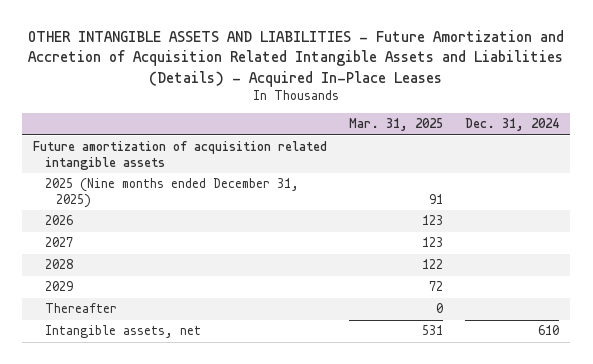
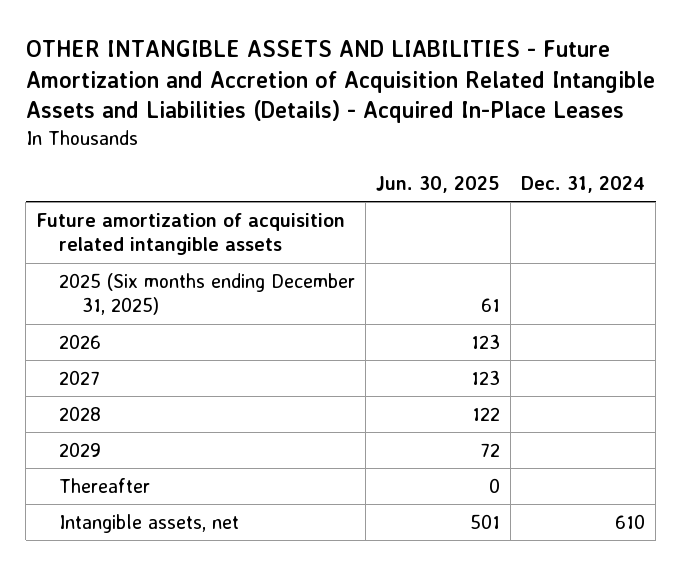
[349,118,444,132] Mar. 31, 2025 -> none
none -> [376,175,501,193] Jun. 30, 2025
[44,178,299,208] 2025 (Nine months ended December 31, 2025) -> [59,272,356,316] 2025 (Six months ending December 31, 2025)

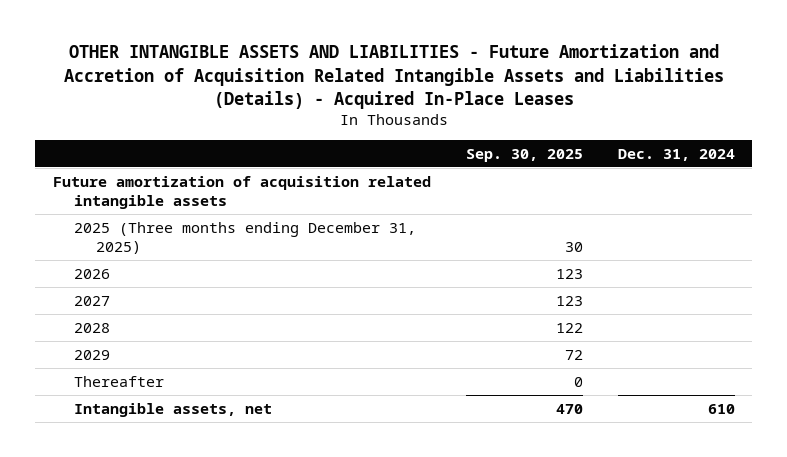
[376,175,501,193] Jun. 30, 2025 -> none
none -> [465,148,583,162] Sep. 30, 2025
[59,272,356,316] 2025 (Six months ending December 31, 2025) -> [74,221,417,254] 2025 (Three months ending December 31, 2025)

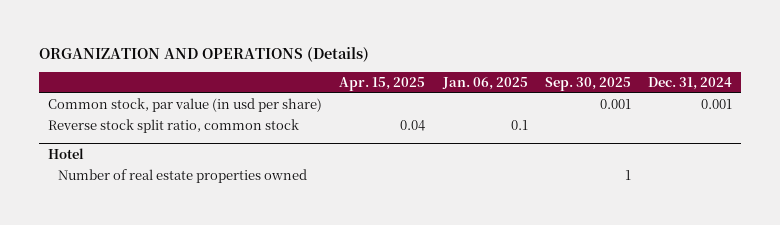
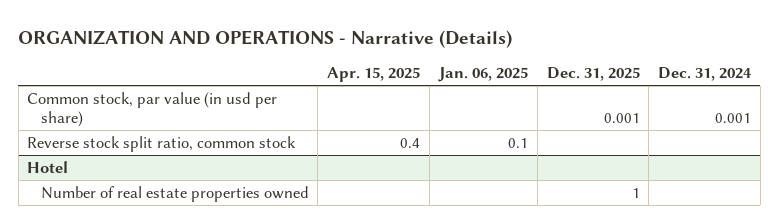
[39,47,370,63] ORGANIZATION AND OPERATIONS (Details) -> [18,29,513,48] ORGANIZATION AND OPERATIONS - Narrative (Details)
[544,77,631,92] Sep. 30, 2025 -> none
none -> [546,66,640,81] Dec. 31, 2025
[400,120,426,132] 0.04 -> [400,138,421,149] 0.4

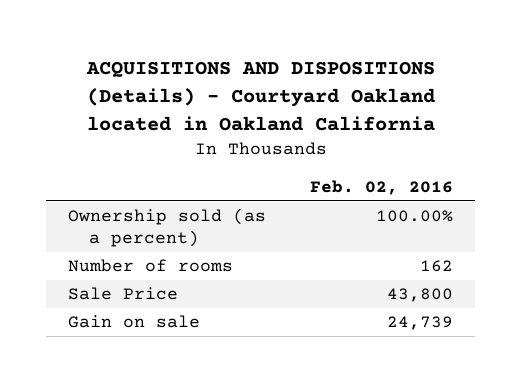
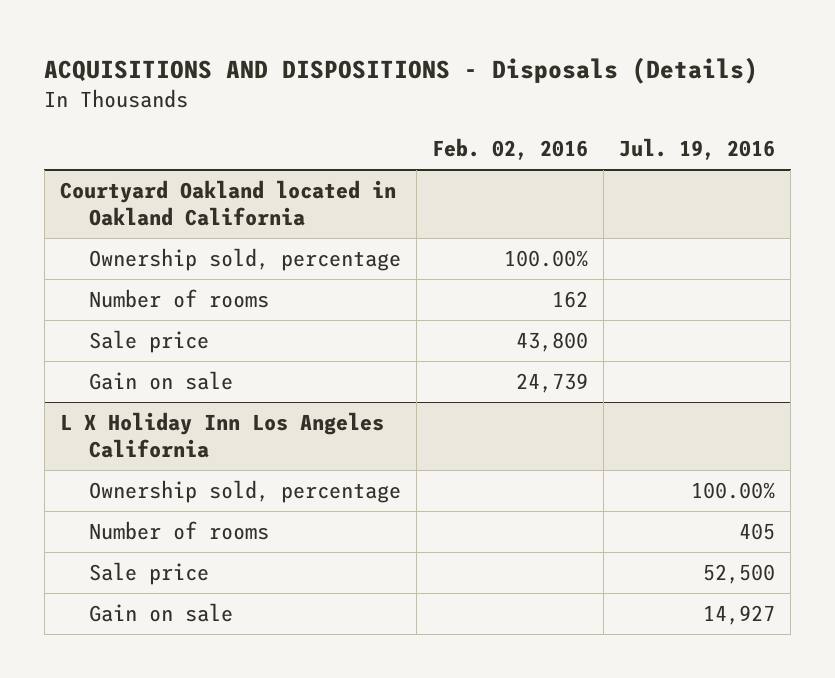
[85,61,435,132] ACQUISITIONS AND DISPOSITIONS (Details) - Courtyard Oakland located in Oakland California -> [44,56,759,84] ACQUISITIONS AND DISPOSITIONS - Disposals (Details)
none -> [619,138,776,161] Jul. 19, 2016
none -> [59,180,396,226] Courtyard Oakland located in Oakland California
[68,208,267,248] Ownership sold (as a percent) -> [89,248,402,272] Ownership sold, percentage
[68,287,179,301] Sale Price -> [89,330,210,354] Sale price
none -> [59,412,384,458] L X Holiday Inn Los Angeles California
none -> [89,480,402,504] Ownership sold, percentage
none -> [89,521,270,541] Number of rooms
none -> [89,562,210,586] Sale price
none -> [89,603,234,623] Gain on sale

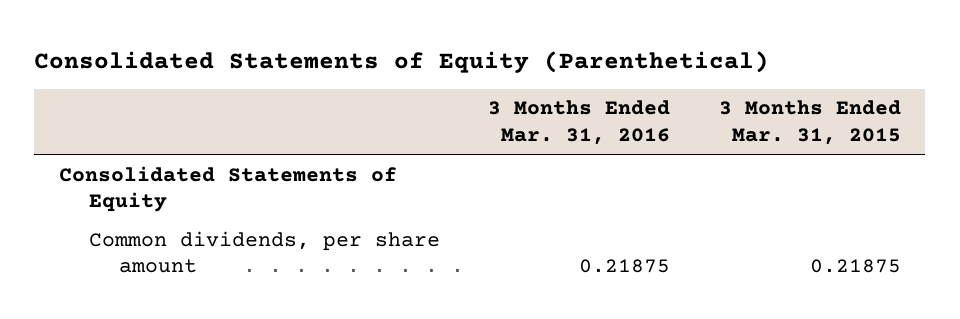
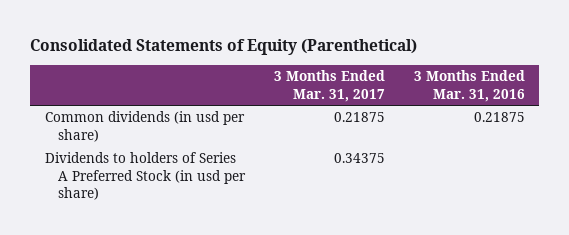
[718,100,901,145] 3 Months Ended Mar. 31, 2015 -> none
none -> [273,70,385,102] 3 Months Ended Mar. 31, 2017
[58,165,397,212] Consolidated Statements of Equity -> none
[88,230,440,273] Common dividends, per share amount -> [44,111,245,142] Common dividends (in usd per share)
none -> [44,152,246,201] Dividends to holders of Series A Preferred Stock (in usd per share)

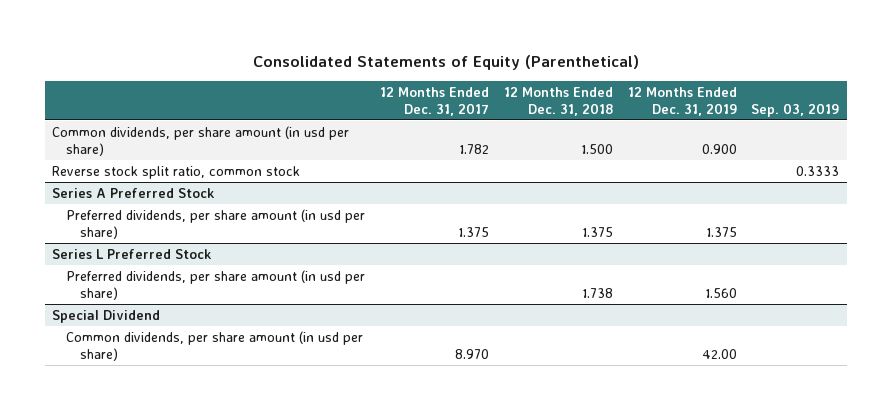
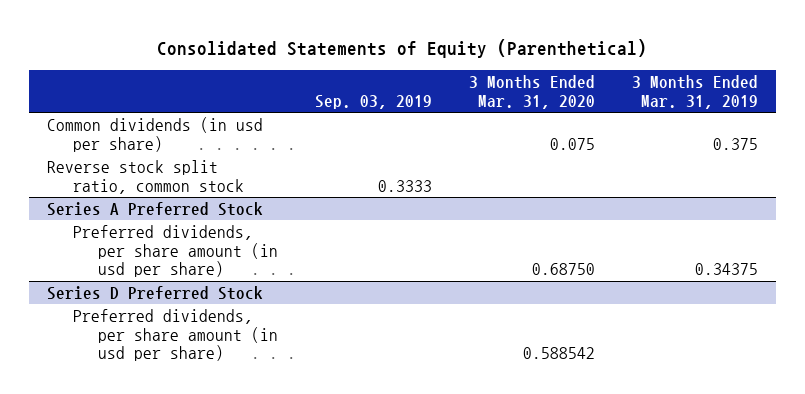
[380,86,490,116] 12 Months Ended Dec. 31, 2017 -> none
[503,86,613,116] 12 Months Ended Dec. 31, 2018 -> none
[627,86,737,116] 12 Months Ended Dec. 31, 2019 -> none
none -> [468,75,595,109] 3 Months Ended Mar. 31, 2020
none -> [631,75,758,109] 3 Months Ended Mar. 31, 2019
[52,125,350,156] Common dividends, per share amount (in usd per share) -> [47,116,264,152] Common dividends (in usd per share)
[52,248,213,259] Series L Preferred Stock -> none
[66,269,366,300] Preferred dividends, per share amount (in usd per share) -> none
[52,309,161,323] Special Dividend -> none
[66,330,364,361] Common dividends, per share amount (in usd per share) -> none
none -> [47,285,264,300] Series D Preferred Stock
none -> [72,308,278,362] Preferred dividends, per share amount (in usd per share)

